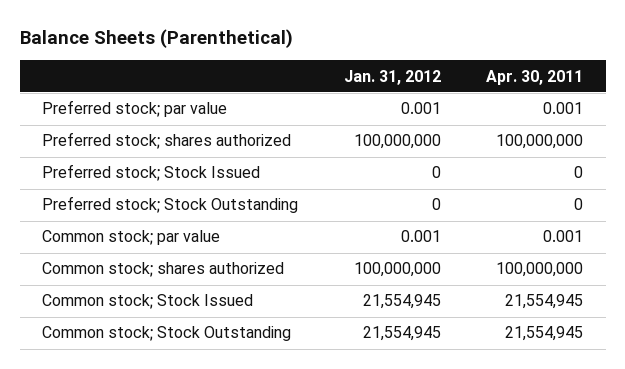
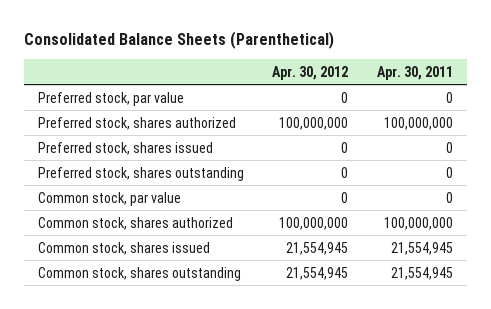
[19,29,293,49] Balance Sheets (Parenthetical) -> [23,31,334,50] Consolidated Balance Sheets (Parenthetical)
[343,69,441,85] Jan. 31, 2012 -> none
none -> [272,65,349,80] Apr. 30, 2012
[42,100,228,118] Preferred stock; par value -> [38,91,185,106] Preferred stock, par value
[542,102,583,115] 0.001 -> [445,91,453,103] 0
[42,132,292,150] Preferred stock; shares authorized -> [38,116,237,130] Preferred stock, shares authorized
[42,164,261,182] Preferred stock; Stock Issued -> [38,141,214,155] Preferred stock, shares issued
[42,196,299,214] Preferred stock; Stock Outstanding -> [38,166,245,181] Preferred stock, shares outstanding
[42,230,221,246] Common stock; par value -> [38,191,182,206] Common stock, par value
[542,230,583,243] 0.001 -> [445,191,453,203] 0
[42,262,285,278] Common stock; shares authorized -> [38,216,234,230] Common stock, shares authorized
[42,294,254,310] Common stock; Stock Issued -> [38,241,211,255] Common stock, shares issued
[42,326,292,342] Common stock; Stock Outstanding -> [38,266,242,281] Common stock, shares outstanding

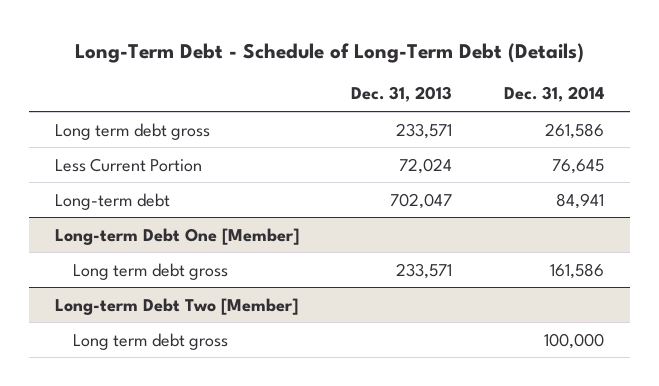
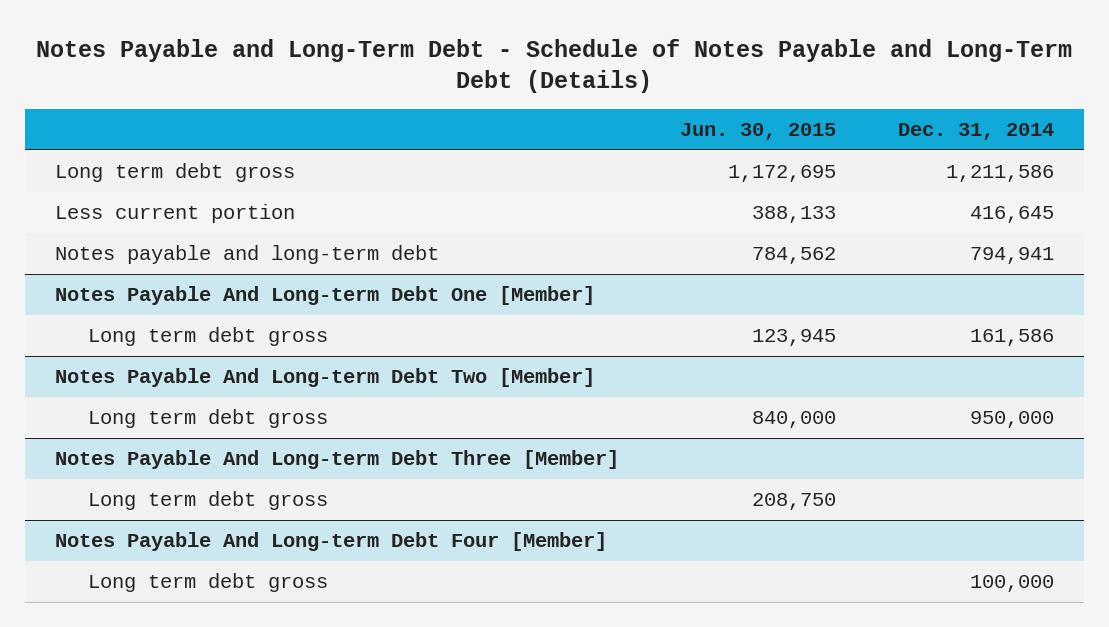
[74,42,584,63] Long-Term Debt - Schedule of Long-Term Debt (Details) -> [36,38,1073,94] Notes Payable and Long-Term Debt - Schedule of Notes Payable and Long-Term Debt (Details)
[351,86,453,103] Dec. 31, 2013 -> none
none -> [680,122,837,140] Jun. 30, 2015
[545,122,605,139] 261,586 -> [945,165,1054,183] 1,211,586
[55,157,203,172] Less Current Portion -> [55,204,296,224] Less current portion
[552,158,605,174] 76,645 -> [969,206,1054,224] 416,645
[55,192,171,210] Long-term debt -> [55,245,440,265] Notes payable and long-term debt
[556,192,605,209] 84,941 -> [969,247,1054,265] 794,941
[55,227,300,245] Long-term Debt One [Member] -> [55,286,596,306] Notes Payable And Long-term Debt One [Member]
[55,297,299,315] Long-term Debt Two [Member] -> [55,368,596,388] Notes Payable And Long-term Debt Two [Member]
none -> [87,409,328,429] Long term debt gross
none -> [55,450,620,470] Notes Payable And Long-term Debt Three [Member]
none -> [87,491,328,511] Long term debt gross
none -> [55,532,608,552] Notes Payable And Long-term Debt Four [Member]

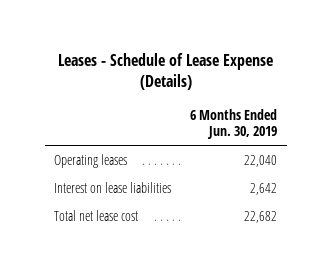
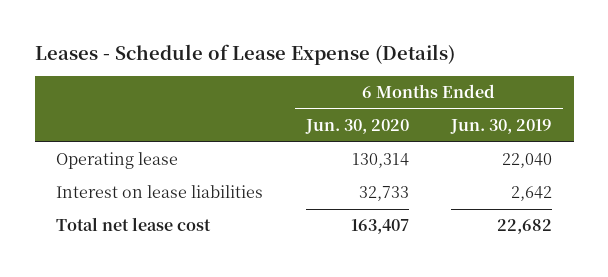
none -> [304,119,409,135] Jun. 30, 2020
[54,153,128,168] Operating leases -> [56,152,179,170] Operating lease

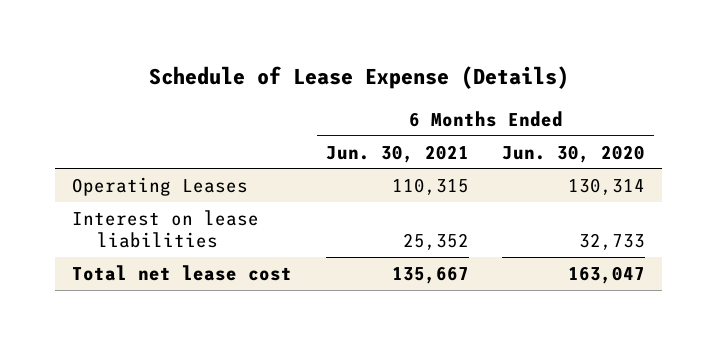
[34,43,455,65] Leases - Schedule of Lease Expense (Details) -> [148,66,569,90] Schedule of Lease Expense (Details)
[450,119,553,135] Jun. 30, 2019 -> none
none -> [325,144,469,163] Jun. 30, 2021
[56,152,179,170] Operating lease -> [71,176,248,196] Operating Leases
[350,219,409,235] 163,407 -> [568,265,646,284] 163,047

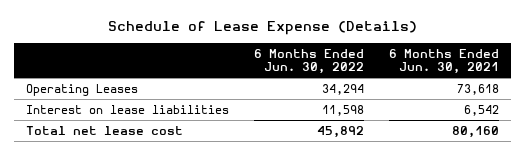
[502,144,646,163] Jun. 30, 2020 -> none
none -> [254,48,365,75] 6 Months Ended Jun. 30, 2022
[391,177,469,195] 110,315 -> [456,83,499,95] 73,618
[402,233,469,251] 25,352 -> [463,104,499,116] 6,542
[391,265,469,284] 135,667 -> [451,125,499,138] 80,160

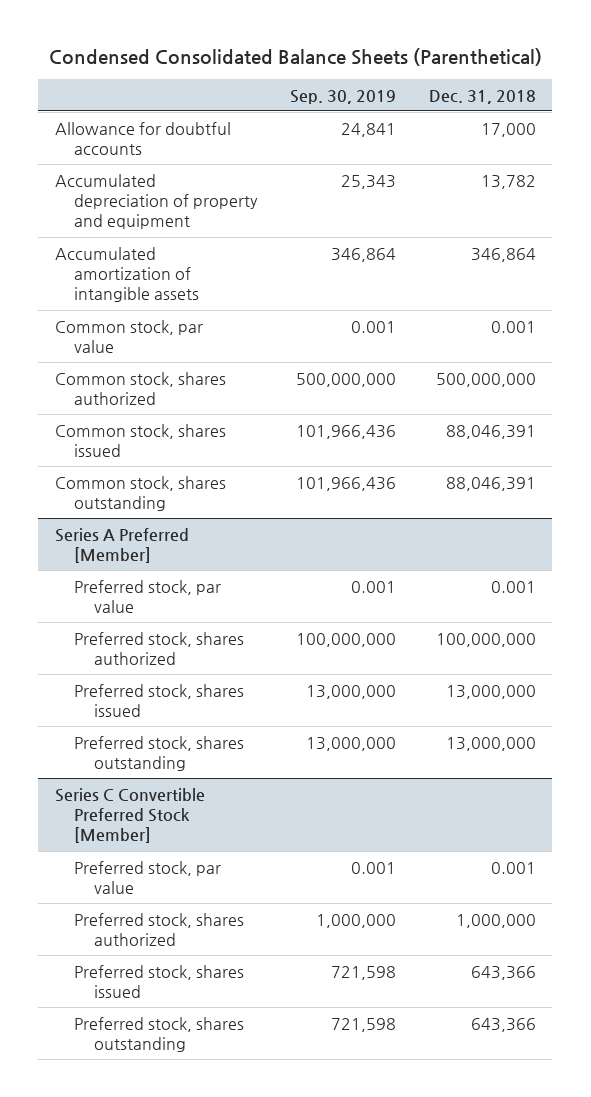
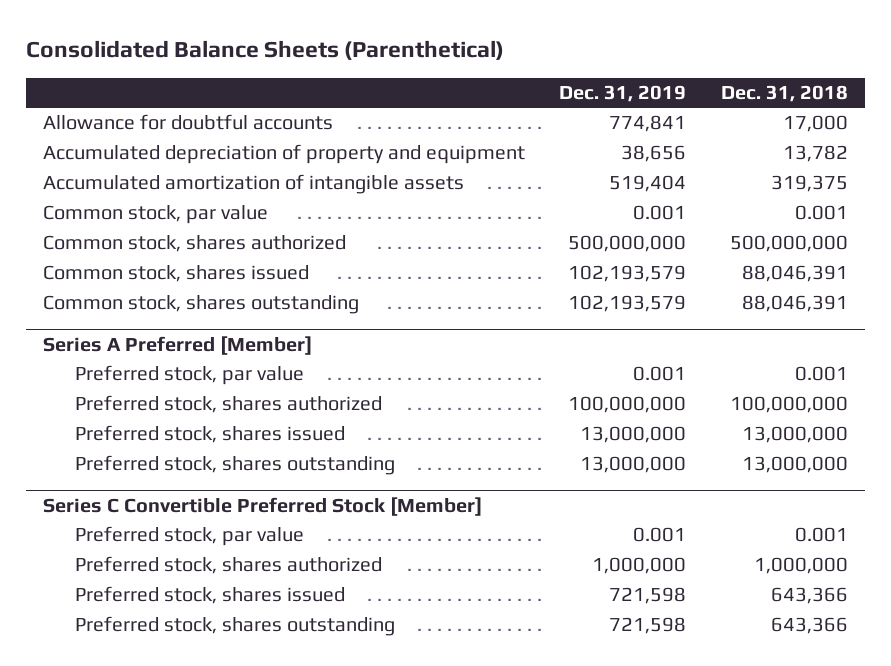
[49,48,543,67] Condensed Consolidated Balance Sheets (Parenthetical) -> [26,40,505,61] Consolidated Balance Sheets (Parenthetical)
[290,89,397,104] Sep. 30, 2019 -> none
none -> [559,84,687,102] Dec. 31, 2019
[470,247,536,262] 346,864 -> [770,175,848,193] 319,375

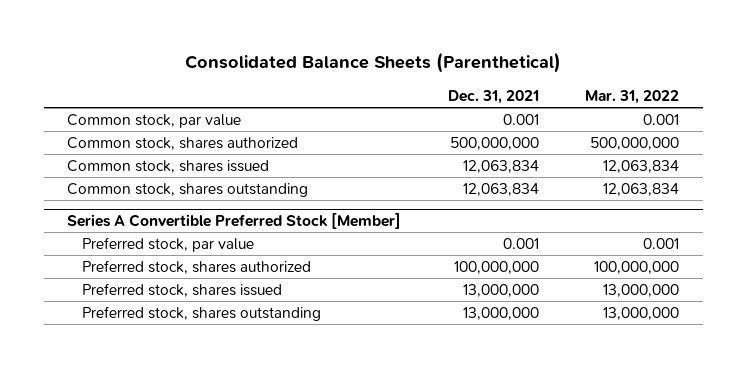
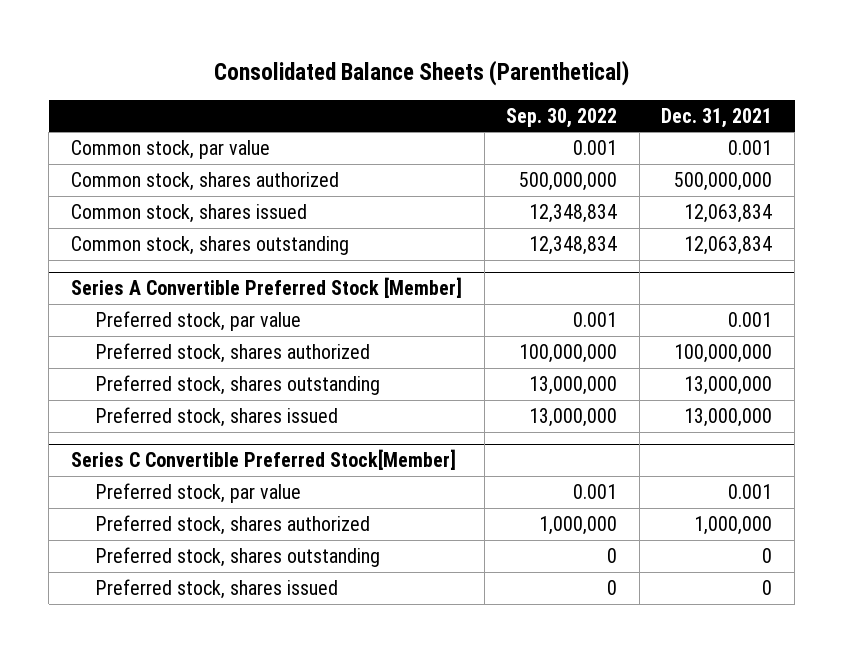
[585,89,680,104] Mar. 31, 2022 -> none
none -> [506,107,618,128] Sep. 30, 2022
[82,282,283,297] Preferred stock, shares issued -> [95,406,339,427] Preferred stock, shares issued
none -> [70,449,456,471] Series C Convertible Preferred Stock[Member]
none -> [95,482,302,503] Preferred stock, par value
none -> [95,514,371,535] Preferred stock, shares authorized
none -> [95,546,381,567] Preferred stock, shares outstanding
none -> [95,578,339,599] Preferred stock, shares issued

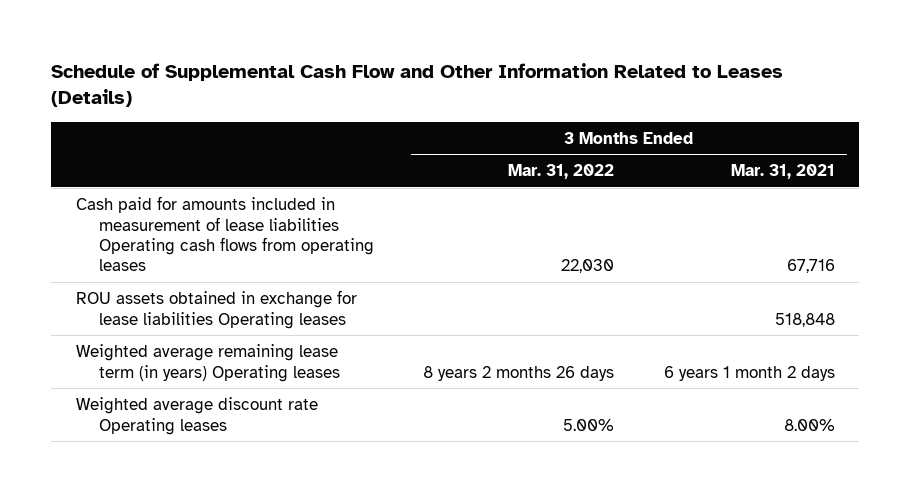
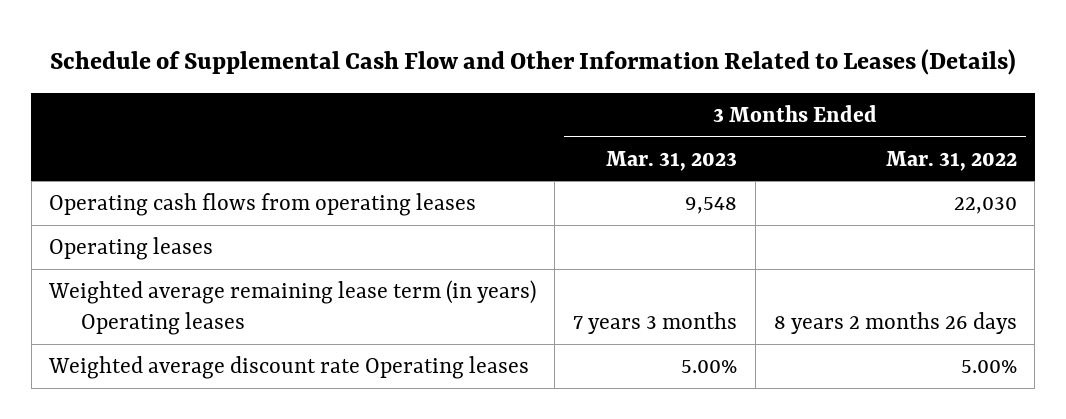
[730,164,835,180] Mar. 31, 2021 -> none
none -> [606,150,738,171] Mar. 31, 2023
[75,196,374,272] Cash paid for amounts included in measurement of lease liabilities Operating cash flows from operating leases -> [49,192,477,216] Operating cash flows from operating leases
[75,290,357,329] ROU assets obtained in exchange for lease liabilities Operating leases -> [49,236,214,260] Operating leases

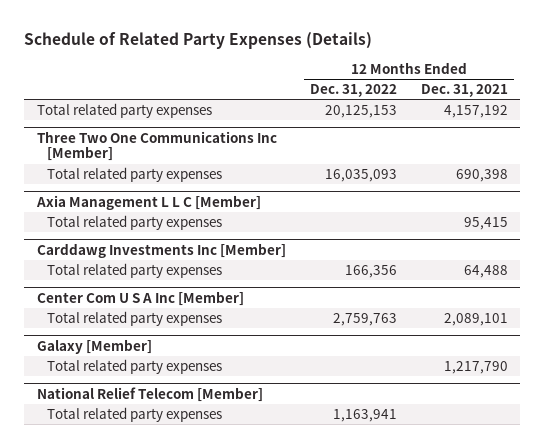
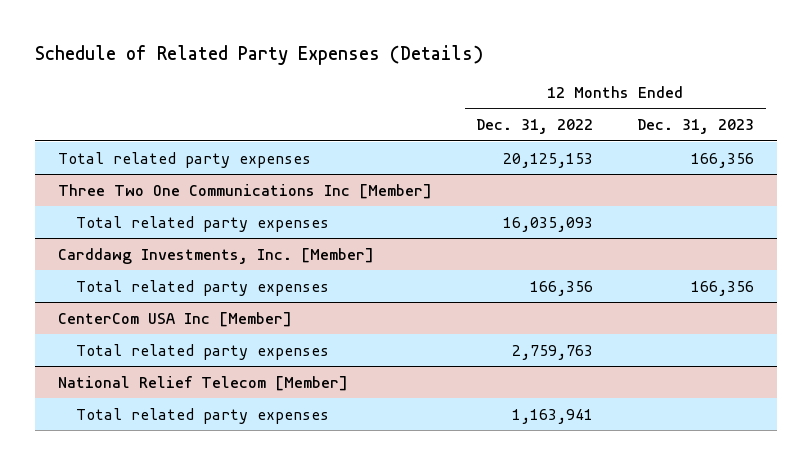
[421,84,509,98] Dec. 31, 2021 -> none
none -> [637,119,755,135] Dec. 31, 2023
[35,194,261,210] Axia Management L L C [Member] -> none
[47,215,223,231] Total related party expenses -> none
[36,242,286,258] Carddawg Investments Inc [Member] -> [57,247,374,264] Carddawg Investments, Inc. [Member]
[36,290,244,306] Center Com U S A Inc [Member] -> [57,311,292,327] CenterCom USA Inc [Member]
[36,338,152,354] Galaxy [Member] -> none
[47,359,223,375] Total related party expenses -> none

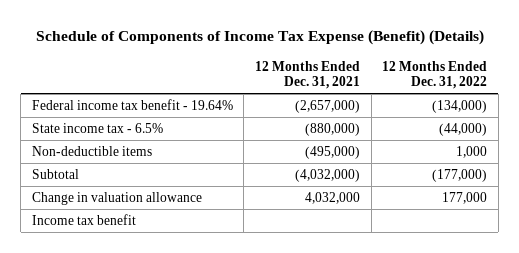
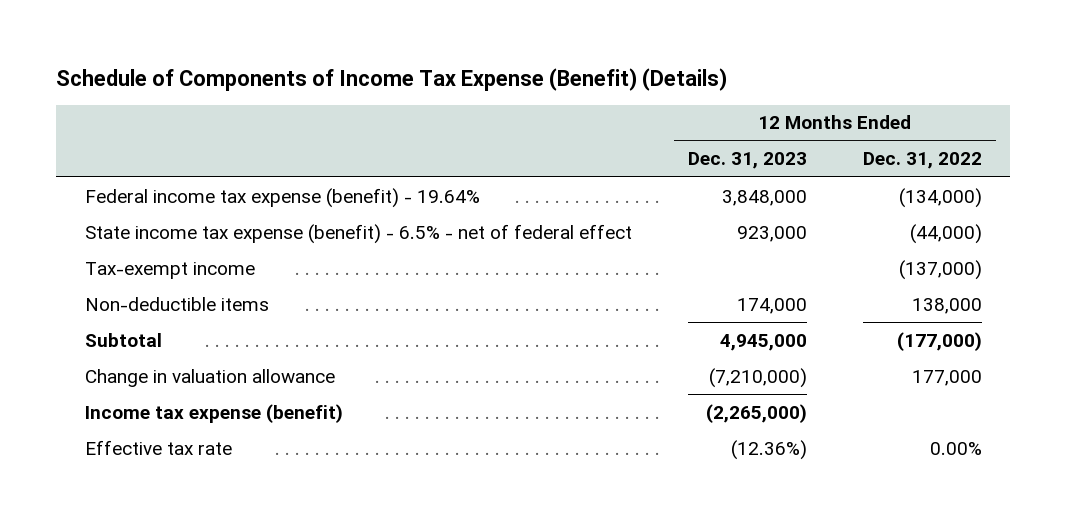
[255,60,361,89] 12 Months Ended Dec. 31, 2021 -> none
none -> [687,152,807,170] Dec. 31, 2023
[31,98,233,110] Federal income tax benefit - 19.64% -> [84,187,480,208] Federal income tax expense (benefit) - 19.64%
[31,122,163,133] State income tax - 6.5% -> [84,223,632,244] State income tax expense (benefit) - 6.5% - net of federal effect
none -> [84,261,255,279] Tax-exempt income
[456,145,488,158] 1,000 -> [911,297,982,314] 138,000
[31,213,136,225] Income tax benefit -> [84,403,343,423] Income tax expense (benefit)
none -> [84,439,232,455] Effective tax rate

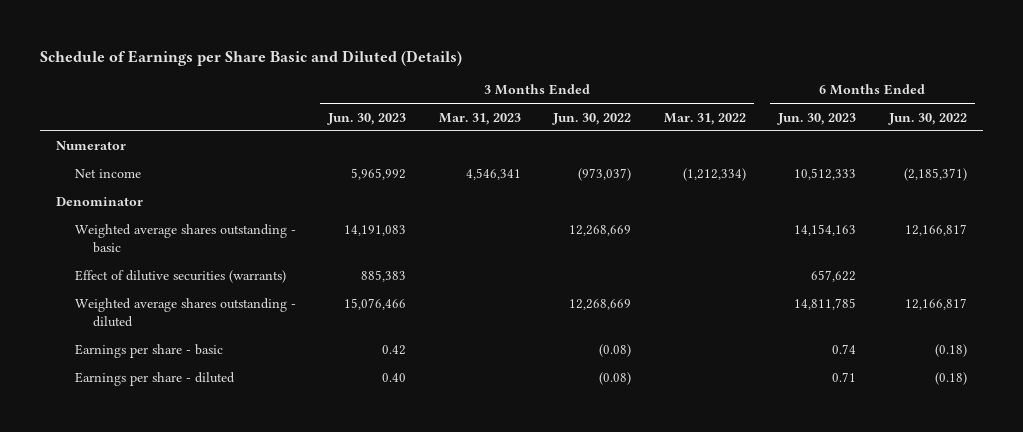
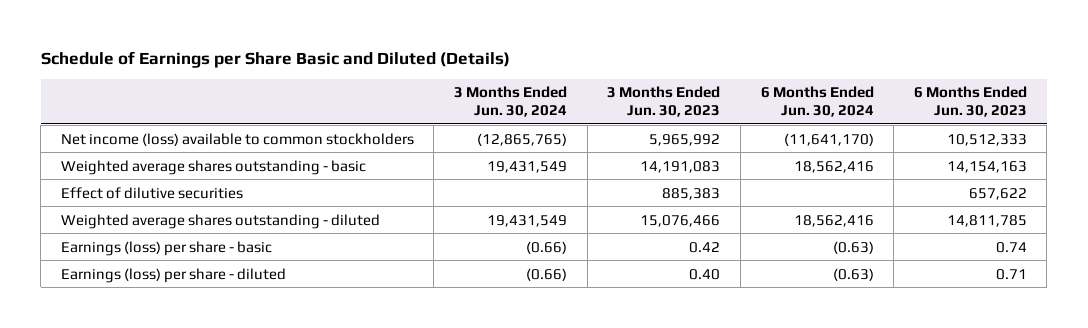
[438,112,521,125] Mar. 31, 2023 -> none
[552,112,632,125] Jun. 30, 2022 -> none
[663,112,746,125] Mar. 31, 2022 -> none
[887,112,967,125] Jun. 30, 2022 -> none
none -> [454,86,568,118] 3 Months Ended Jun. 30, 2024
none -> [760,86,874,118] 6 Months Ended Jun. 30, 2024
[56,141,127,151] Numerator -> none
[56,197,144,207] Denominator -> none
[74,169,141,179] Net income -> [60,132,414,146] Net income (loss) available to common stockholders
[74,270,286,284] Effect of dilutive securities (warrants) -> [60,186,243,199] Effect of dilutive securities
[74,344,223,359] Earnings per share - basic -> [60,240,272,256] Earnings (loss) per share - basic
[74,372,235,387] Earnings per share - diluted -> [60,267,286,283] Earnings (loss) per share - diluted

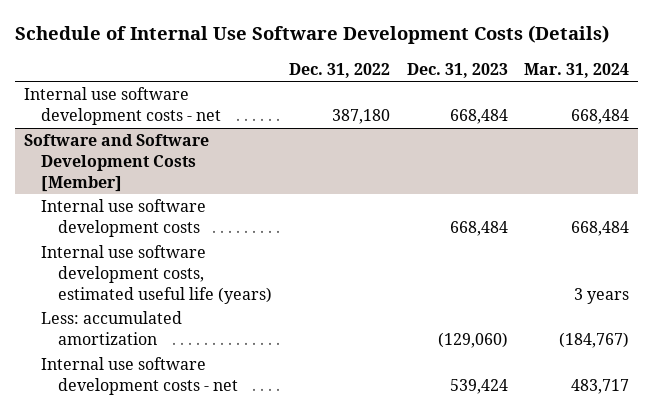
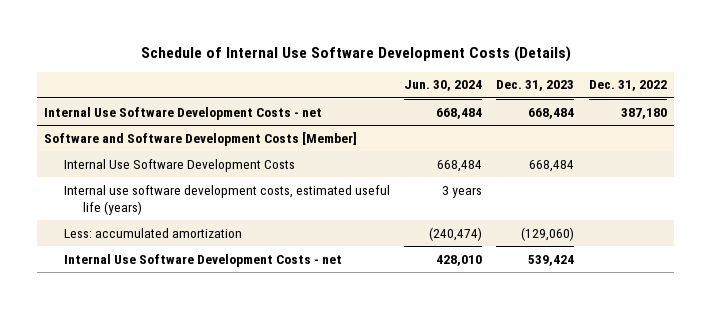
[524,62,630,78] Mar. 31, 2024 -> none
none -> [404,80,483,92] Jun. 30, 2024
[23,87,221,125] Internal use software development costs - net -> [44,106,323,120] Internal Use Software Development Costs - net
[40,199,206,237] Internal use software development costs -> [63,158,295,172] Internal Use Software Development Costs
[40,357,238,395] Internal use software development costs - net -> [63,253,342,267] Internal Use Software Development Costs - net

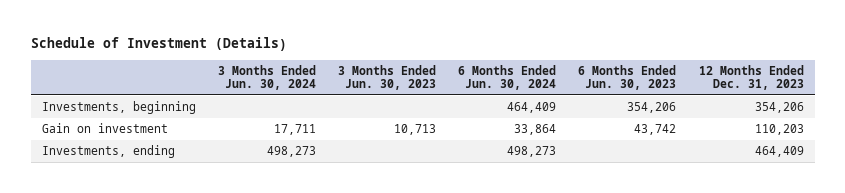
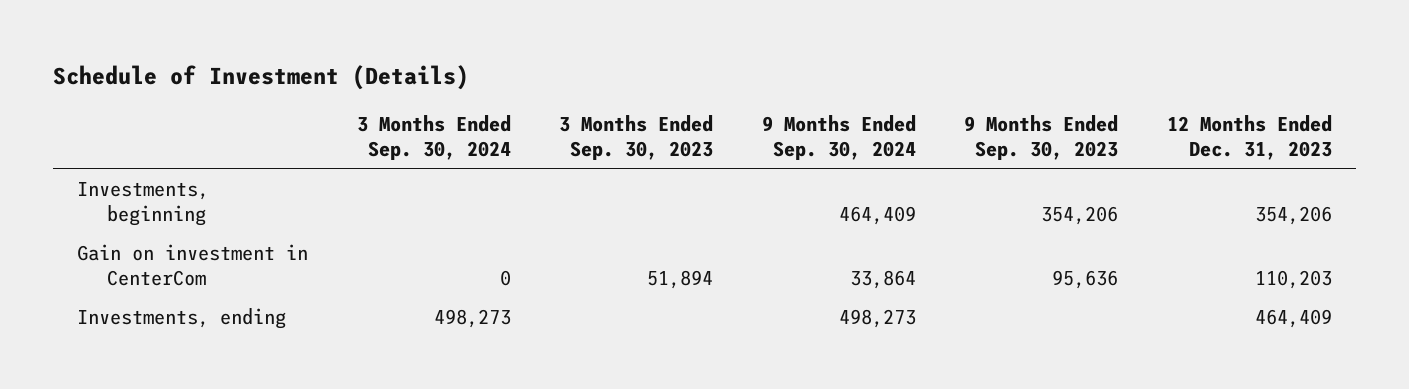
[217,64,316,91] 3 Months Ended Jun. 30, 2024 -> none
[338,64,437,91] 3 Months Ended Jun. 30, 2023 -> none
[458,64,557,91] 6 Months Ended Jun. 30, 2024 -> none
[578,64,677,91] 6 Months Ended Jun. 30, 2023 -> none
none -> [356,114,511,160] 3 Months Ended Sep. 30, 2024
none -> [559,114,714,160] 3 Months Ended Sep. 30, 2023
none -> [761,114,916,160] 9 Months Ended Sep. 30, 2024
none -> [964,114,1119,160] 9 Months Ended Sep. 30, 2023
[41,122,168,133] Gain on investment -> [76,243,308,286] Gain on investment in CenterCom

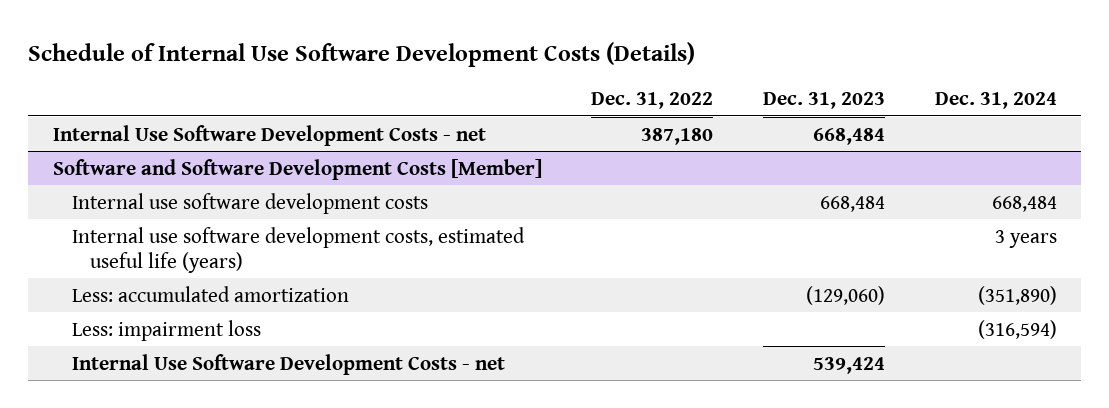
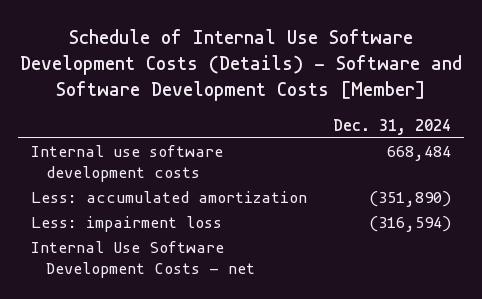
[27,41,695,67] Schedule of Internal Use Software Development Costs (Details) -> [19,28,462,101] Schedule of Internal Use Software Development Costs (Details) - Software and Software Development Costs [Member]
[591,92,714,110] Dec. 31, 2022 -> none
[762,92,885,110] Dec. 31, 2023 -> none
[52,124,486,146] Internal Use Software Development Costs - net -> none
[52,158,542,180] Software and Software Development Costs [Member] -> none
[71,226,525,273] Internal use software development costs, estimated useful life (years) -> none

